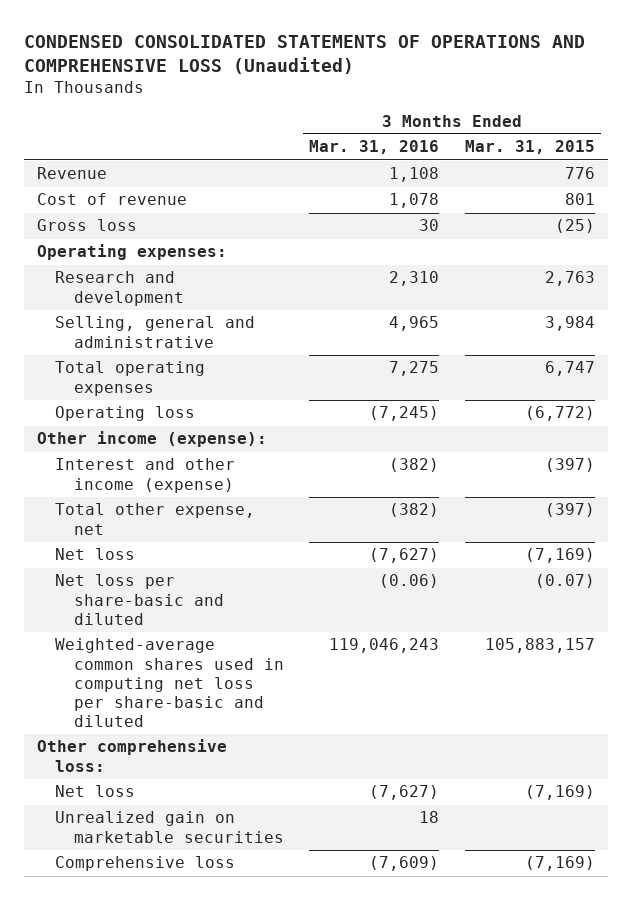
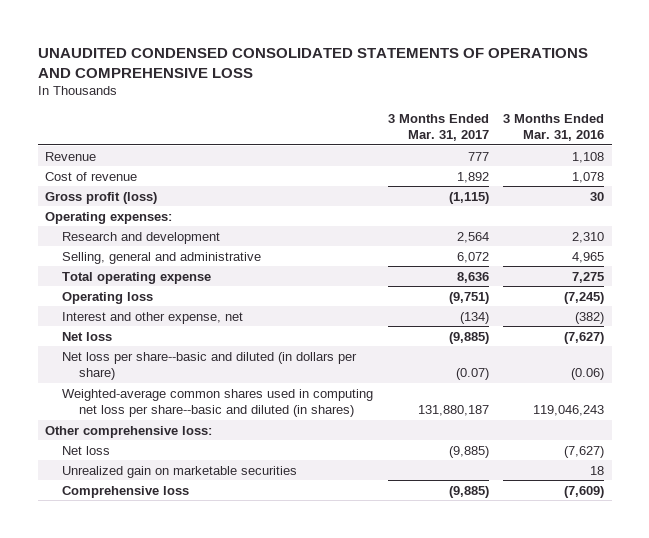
[24,35,586,75] CONDENSED CONSOLIDATED STATEMENTS OF OPERATIONS AND COMPREHENSIVE LOSS (Unaudited) -> [37,47,588,78] UNAUDITED CONDENSED CONSOLIDATED STATEMENTS OF OPERATIONS AND COMPREHENSIVE LOSS
[464,140,595,155] Mar. 31, 2015 -> none
none -> [387,113,489,142] 3 Months Ended Mar. 31, 2017
[37,219,138,232] Gross loss -> [45,191,158,204] Gross profit (loss)
[55,361,206,396] Total operating expenses -> [62,271,212,284] Total operating expense
[37,431,268,448] Other income (expense): -> none
[55,503,256,535] Total other expense, net -> none
[55,458,236,493] Interest and other income (expense) -> [62,311,244,324] Interest and other expense, net
[55,574,224,625] Net loss per share-basic and diluted -> [62,351,358,381] Net loss per share--basic and diluted (in dollars per share)
[55,638,284,727] Weighted-average common shares used in computing net loss per share-basic and diluted -> [62,388,374,418] Weighted-average common shares used in computing net loss per share--basic and diluted (in shares)

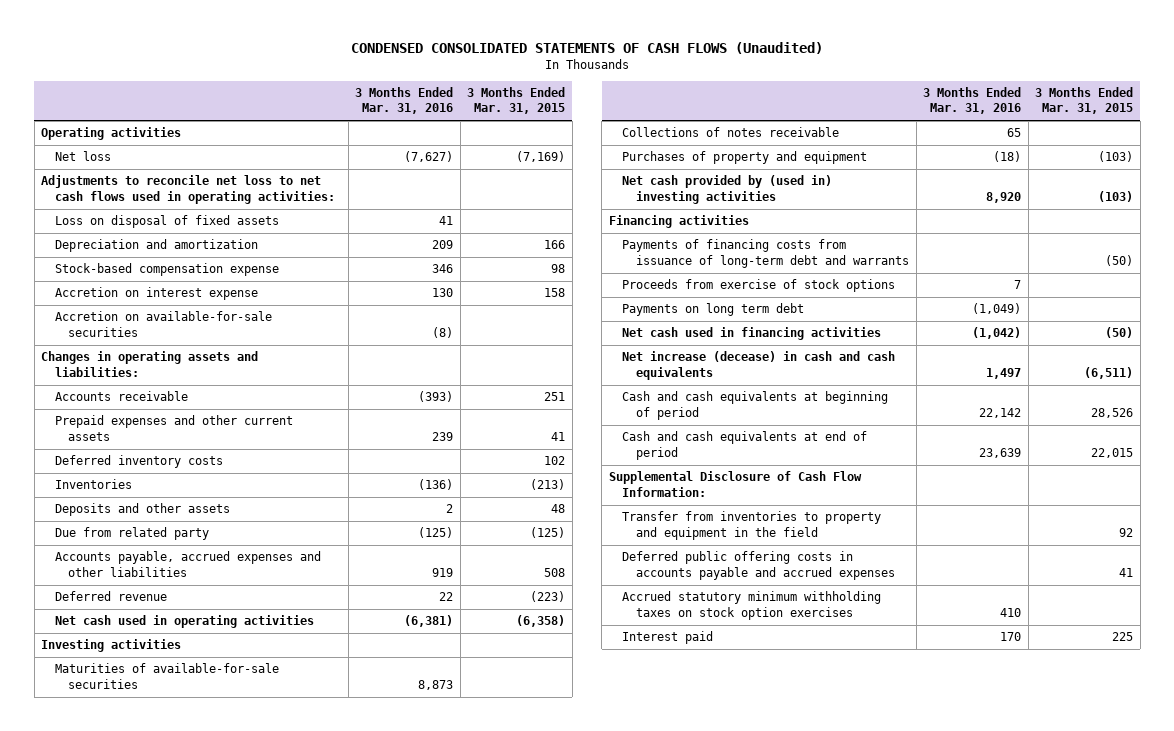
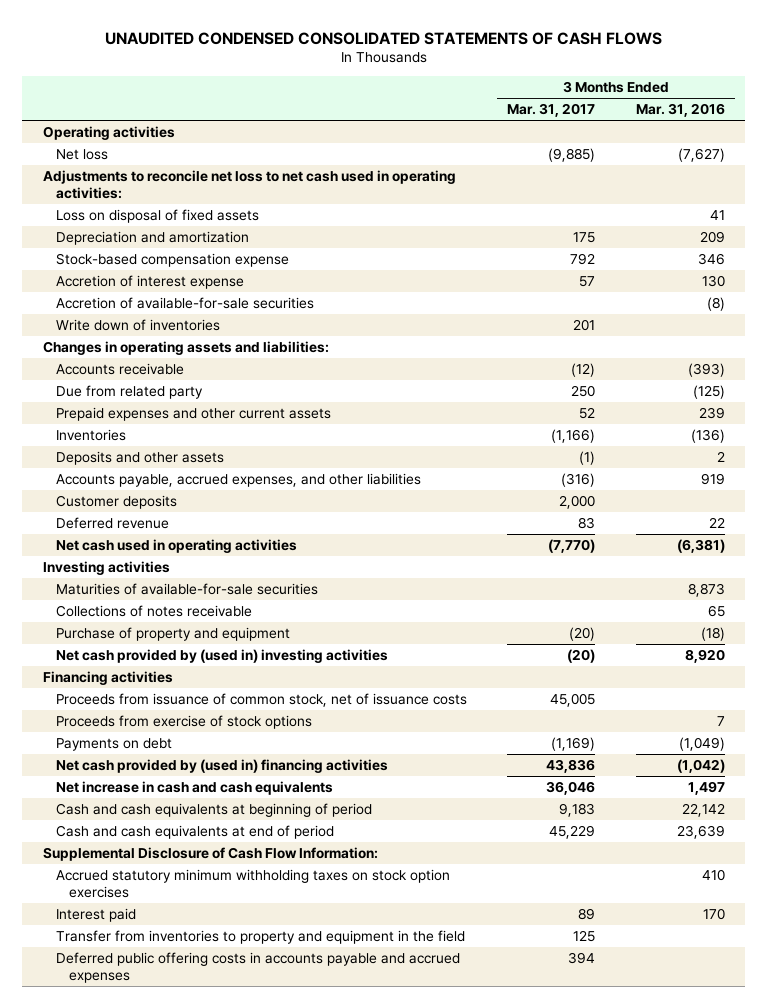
[351,41,824,54] CONDENSED CONSOLIDATED STATEMENTS OF CASH FLOWS (Unaudited) -> [104,31,662,45] UNAUDITED CONDENSED CONSOLIDATED STATEMENTS OF CASH FLOWS
[467,87,566,115] 3 Months Ended Mar. 31, 2015 -> none
none -> [507,103,596,118] Mar. 31, 2017
[41,175,335,204] Adjustments to reconcile net loss to net cash flows used in operating activities: -> [42,169,456,199] Adjustments to reconcile net loss to net cash used in operating activities:
[54,287,258,301] Accretion on interest expense -> [55,274,244,289] Accretion of interest expense
[54,311,272,337] Accretion on available-for-sale securities -> [55,296,314,309] Accretion of available-for-sale securities
none -> [55,318,220,331] Write down of inventories
[54,527,209,541] Due from related party -> [55,384,203,399] Due from related party
[54,455,223,469] Deferred inventory costs -> none
[54,551,321,577] Accounts payable, accrued expenses and other liabilities -> [55,472,421,487] Accounts payable, accrued expenses, and other liabilities
none -> [55,494,177,509] Customer deposits
[622,151,868,165] Purchases of property and equipment -> [55,626,290,641] Purchase of property and equipment
[622,239,910,268] Payments of financing costs from issuance of long-term debt and warrants -> none
none -> [55,692,467,707] Proceeds from issuance of common stock, net of issuance costs
[622,303,805,317] Payments on long term debt -> [55,737,172,751] Payments on debt
[622,327,882,341] Net cash used in financing activities -> [55,758,388,773] Net cash provided by (used in) financing activities
[622,351,896,380] Net increase (decease) in cash and cash equivalents -> [55,780,333,795] Net increase in cash and cash equivalents
[622,511,882,540] Transfer from inventories to property and equipment in the field -> [55,929,465,944] Transfer from inventories to property and equipment in the field
[622,551,896,580] Deferred public offering costs in accounts payable and accrued expenses -> [55,951,460,983] Deferred public offering costs in accounts payable and accrued expenses

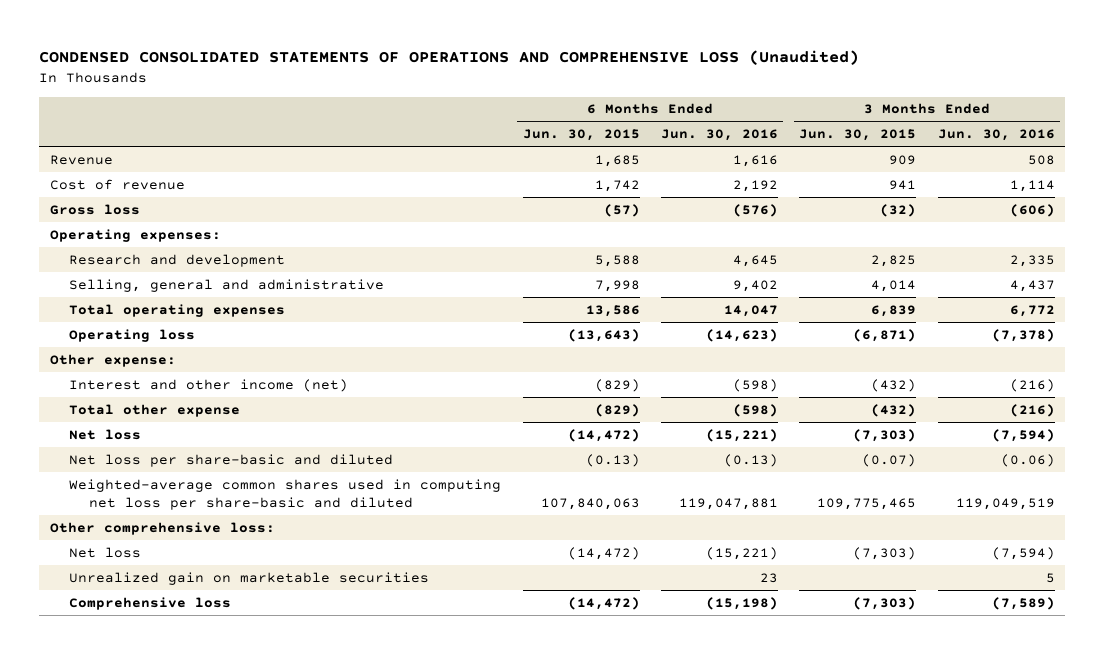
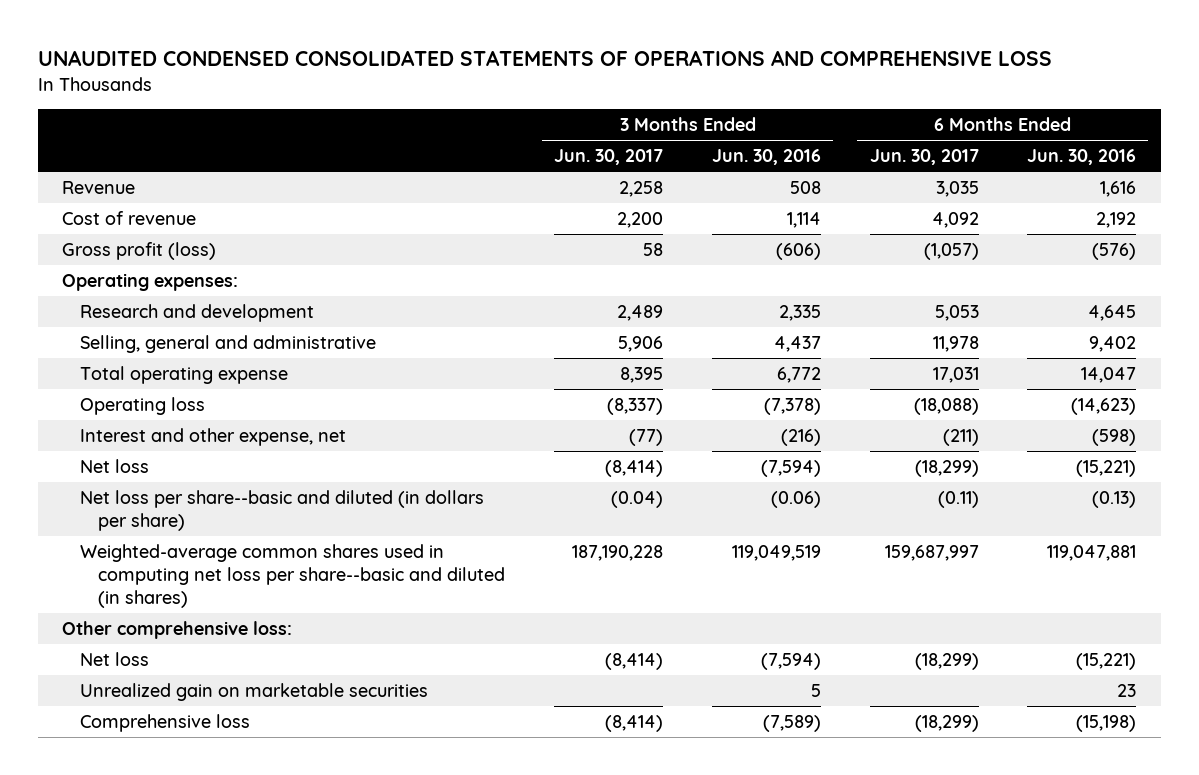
[39,50,860,66] CONDENSED CONSOLIDATED STATEMENTS OF OPERATIONS AND COMPREHENSIVE LOSS (Unaudited) -> [38,50,1053,67] UNAUDITED CONDENSED CONSOLIDATED STATEMENTS OF OPERATIONS AND COMPREHENSIVE LOSS
[522,129,640,142] Jun. 30, 2015 -> none
[799,129,917,142] Jun. 30, 2015 -> none
none -> [554,149,664,166] Jun. 30, 2017
none -> [869,149,979,166] Jun. 30, 2017
[49,203,140,215] Gross loss -> [62,242,217,261] Gross profit (loss)
[69,303,286,317] Total operating expenses -> [80,366,289,385] Total operating expense
[49,353,176,367] Other expense: -> none
[69,403,241,417] Total other expense -> none
[69,378,349,392] Interest and other income (net) -> [80,428,347,447] Interest and other expense, net
[69,453,394,467] Net loss per share-basic and diluted -> [80,490,485,531] Net loss per share--basic and diluted (in dollars per share)
[69,478,502,511] Weighted-average common shares used in computing net loss per share-basic and diluted -> [80,544,506,608] Weighted-average common shares used in computing net loss per share--basic and diluted (in shares)

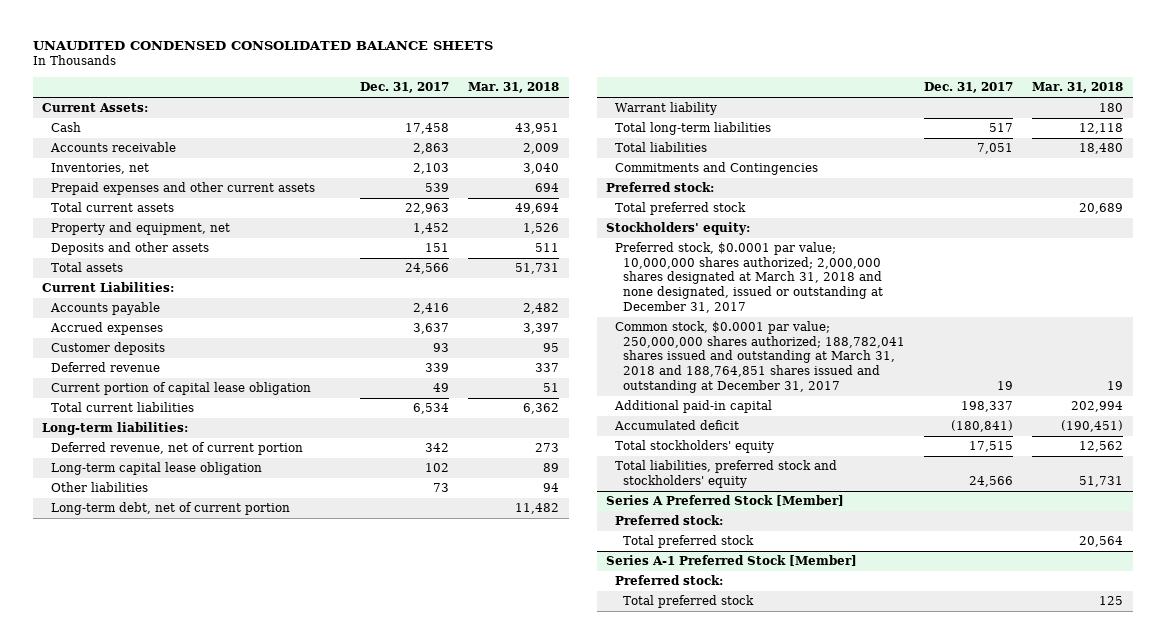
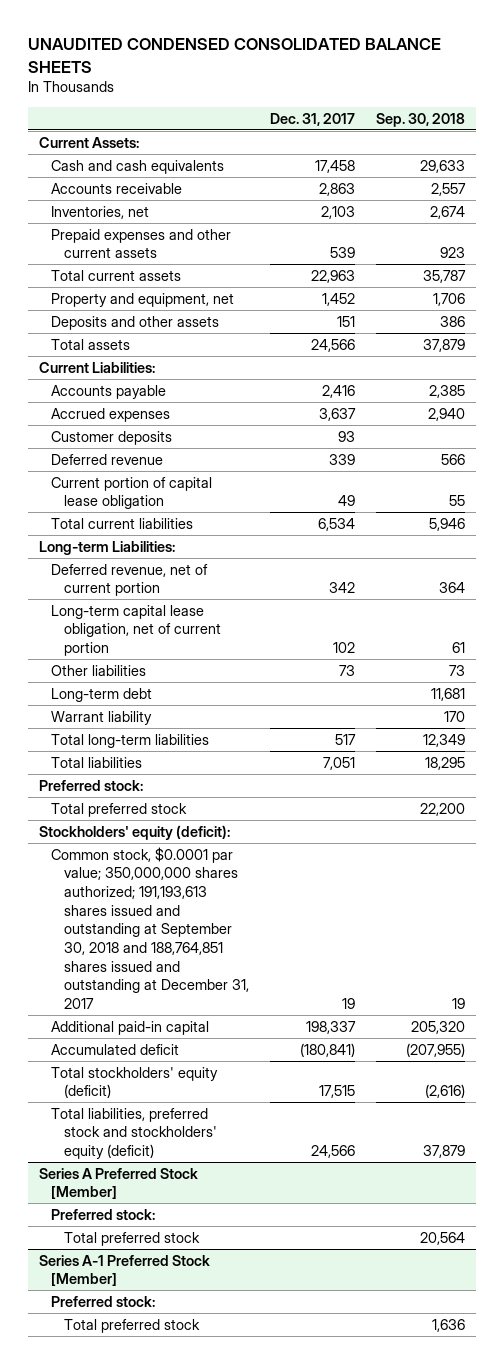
[468,82,560,94] Mar. 31, 2018 -> none
none -> [376,112,466,127] Sep. 30, 2018
[50,122,81,133] Cash -> [51,159,225,174] Cash and cash equivalents
[42,422,189,436] Long-term liabilities: -> [38,540,175,555] Long-term Liabilities:
[50,462,262,476] Long-term capital lease obligation -> [51,604,221,656] Long-term capital lease obligation, net of current portion
[50,502,290,516] Long-term debt, net of current portion -> [51,687,153,702] Long-term debt
[614,162,818,176] Commitments and Contingencies -> none
[614,242,883,313] Preferred stock, $0.0001 par value; 10,000,000 shares authorized; 2,000,000 shares designated at March 31, 2018 and none designated, issued or outstanding at December 31, 2017 -> none
[606,222,751,236] Stockholders' equity: -> [38,824,230,840] Stockholders' equity (deficit):
[614,321,905,393] Common stock, $0.0001 par value; 250,000,000 shares authorized; 188,782,041 shares issued and outstanding at March 31, 2018 and 188,764,851 shares issued and outstanding at December 31, 2017 -> [51,846,249,1010] Common stock, $0.0001 par value; 350,000,000 shares authorized; 191,193,613 shares issued and outstanding at September 30, 2018 and 188,764,851 shares issued and outstanding at December 31, 2017
[614,440,774,454] Total stockholders' equity -> [51,1066,219,1099] Total stockholders' equity (deficit)
[614,460,837,488] Total liabilities, preferred stock and stockholders' equity -> [51,1107,217,1159] Total liabilities, preferred stock and stockholders' equity (deficit)

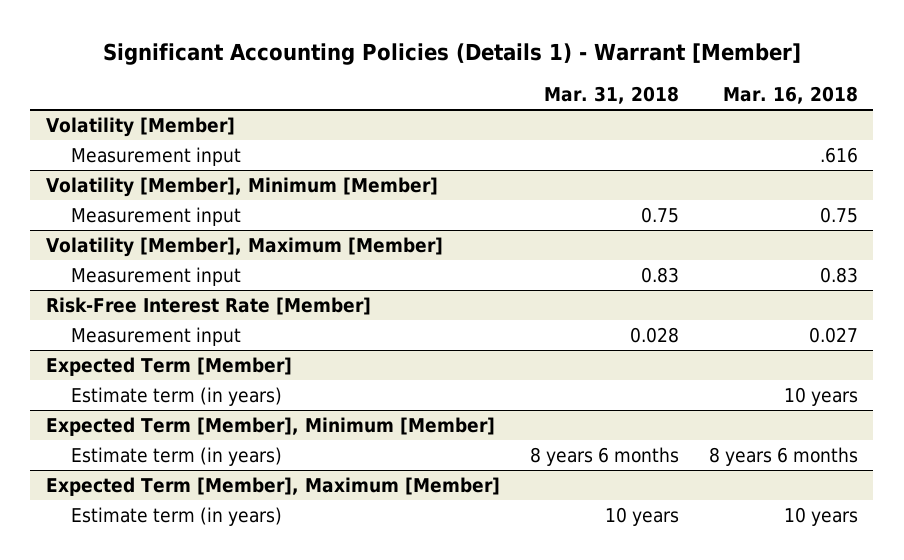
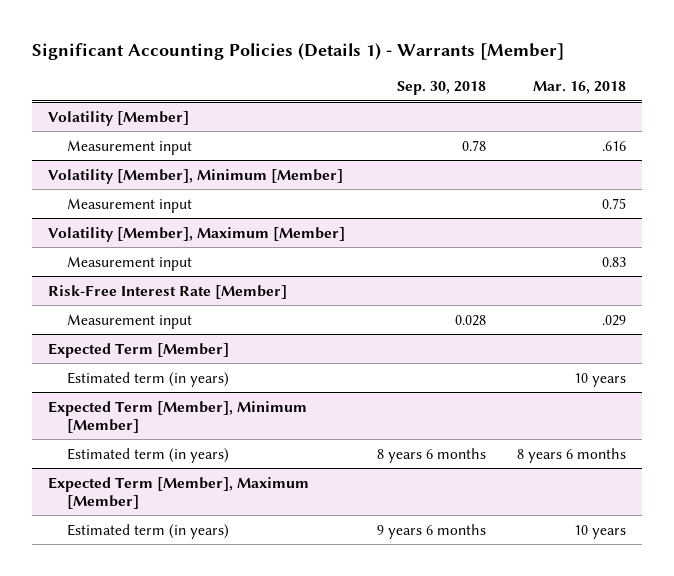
[102,43,801,66] Significant Accounting Policies (Details 1) - Warrant [Member] -> [31,43,564,61] Significant Accounting Policies (Details 1) - Warrants [Member]
[543,86,679,105] Mar. 31, 2018 -> none
none -> [396,81,486,96] Sep. 30, 2018
[808,326,858,343] 0.027 -> [602,314,627,326] .029
[70,386,282,406] Estimate term (in years) -> [67,371,230,387] Estimated term (in years)
[70,446,282,466] Estimate term (in years) -> [67,447,230,463] Estimated term (in years)
[70,506,282,526] Estimate term (in years) -> [67,523,230,539] Estimated term (in years)

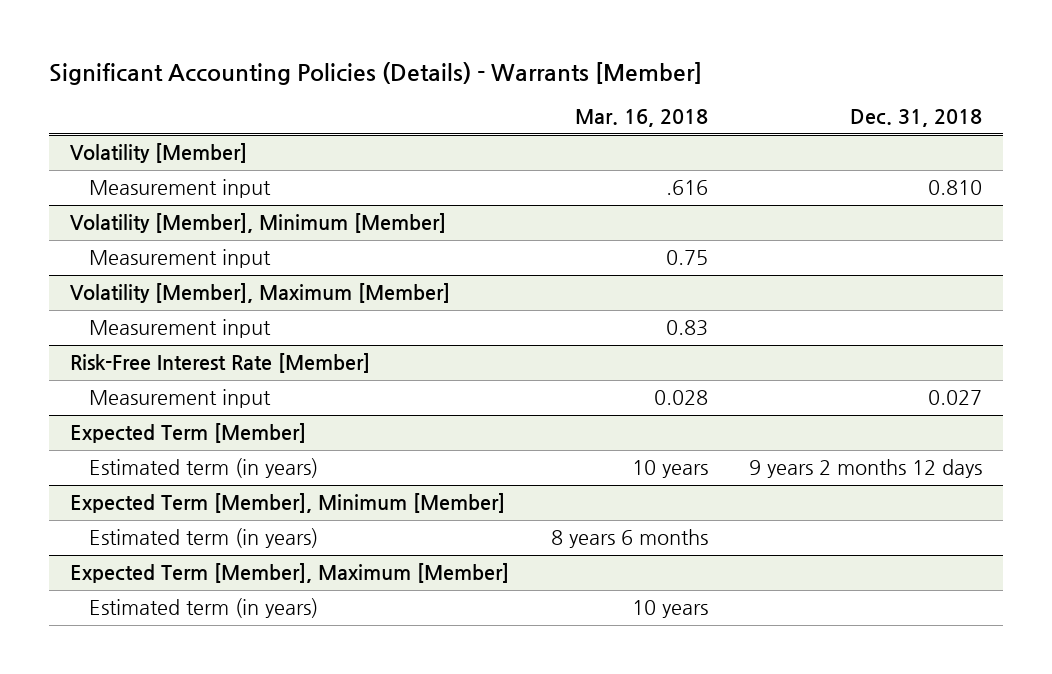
[31,43,564,61] Significant Accounting Policies (Details 1) - Warrants [Member] -> [49,61,703,85] Significant Accounting Policies (Details) - Warrants [Member]
[396,81,486,96] Sep. 30, 2018 -> none
none -> [850,109,983,128] Dec. 31, 2018
[602,314,627,326] .029 -> [653,390,708,406] 0.028

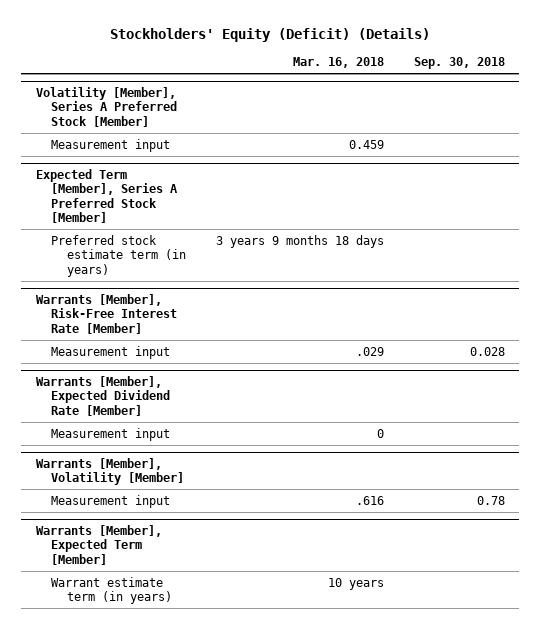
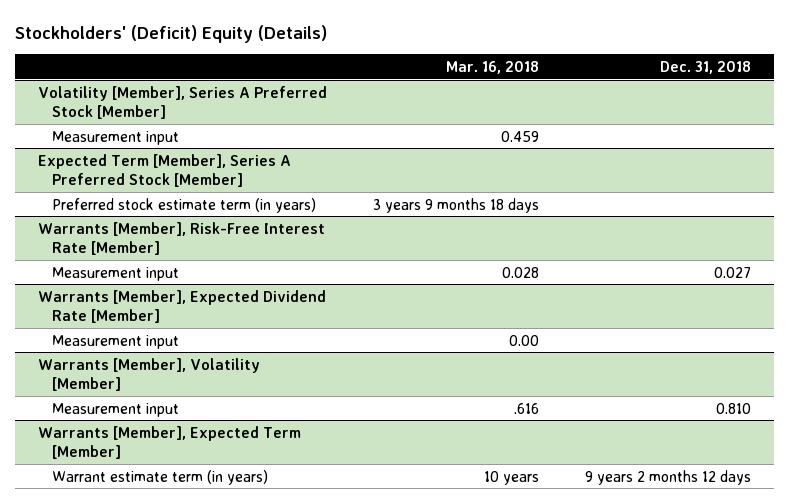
[110,27,431,42] Stockholders' Equity (Deficit) (Details) -> [14,24,327,43] Stockholders' (Deficit) Equity (Details)
[413,56,505,69] Sep. 30, 2018 -> none
none -> [659,60,751,74] Dec. 31, 2018
[355,346,384,356] .029 -> [501,266,539,278] 0.028
[376,428,384,438] 0 -> [508,334,539,346] 0.00

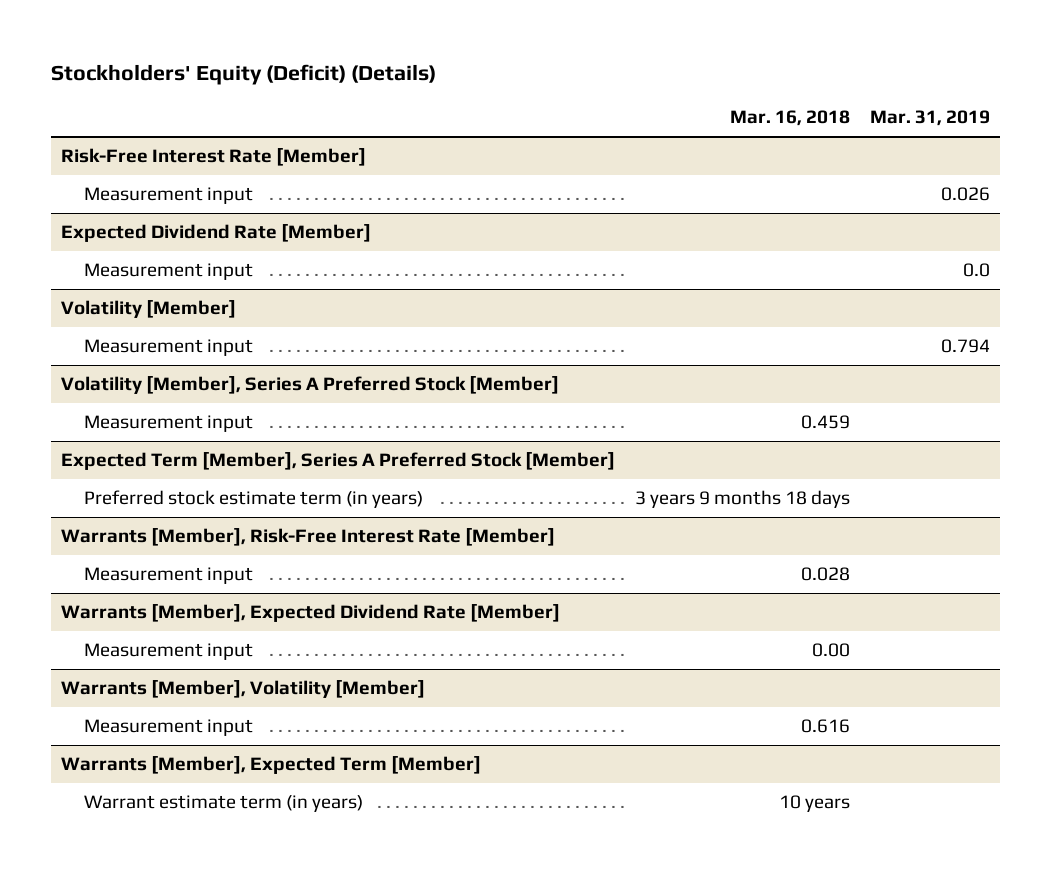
[14,24,327,43] Stockholders' (Deficit) Equity (Details) -> [50,63,436,85] Stockholders' Equity (Deficit) (Details)
[659,60,751,74] Dec. 31, 2018 -> none
none -> [869,110,990,127] Mar. 31, 2019
none -> [60,147,366,166] Risk-Free Interest Rate [Member]
none -> [83,186,253,204] Measurement input
none -> [60,223,371,242] Expected Dividend Rate [Member]
none -> [83,262,253,280] Measurement input
none -> [60,299,236,318] Volatility [Member]
none -> [83,338,253,356] Measurement input
[513,402,539,414] .616 -> [800,718,850,733] 0.616

